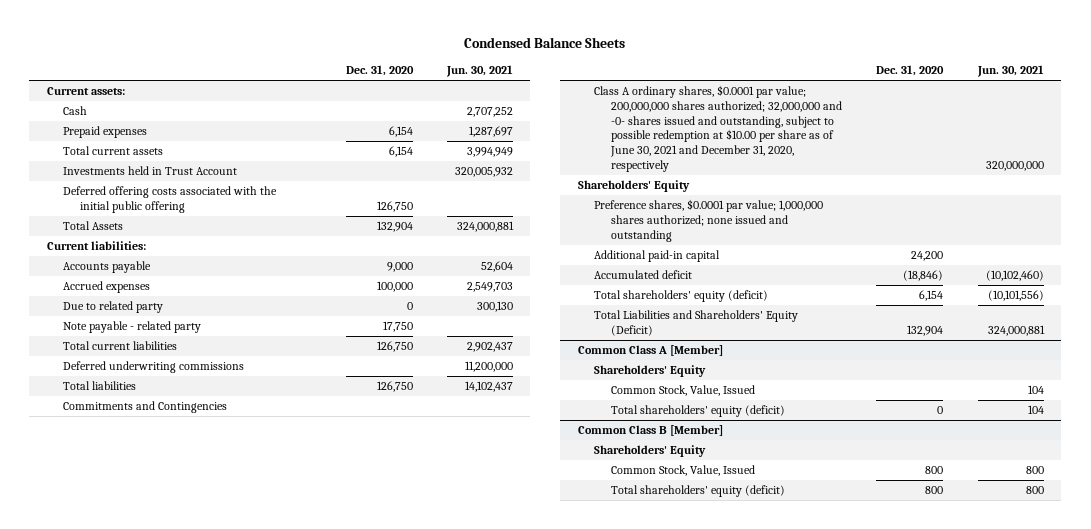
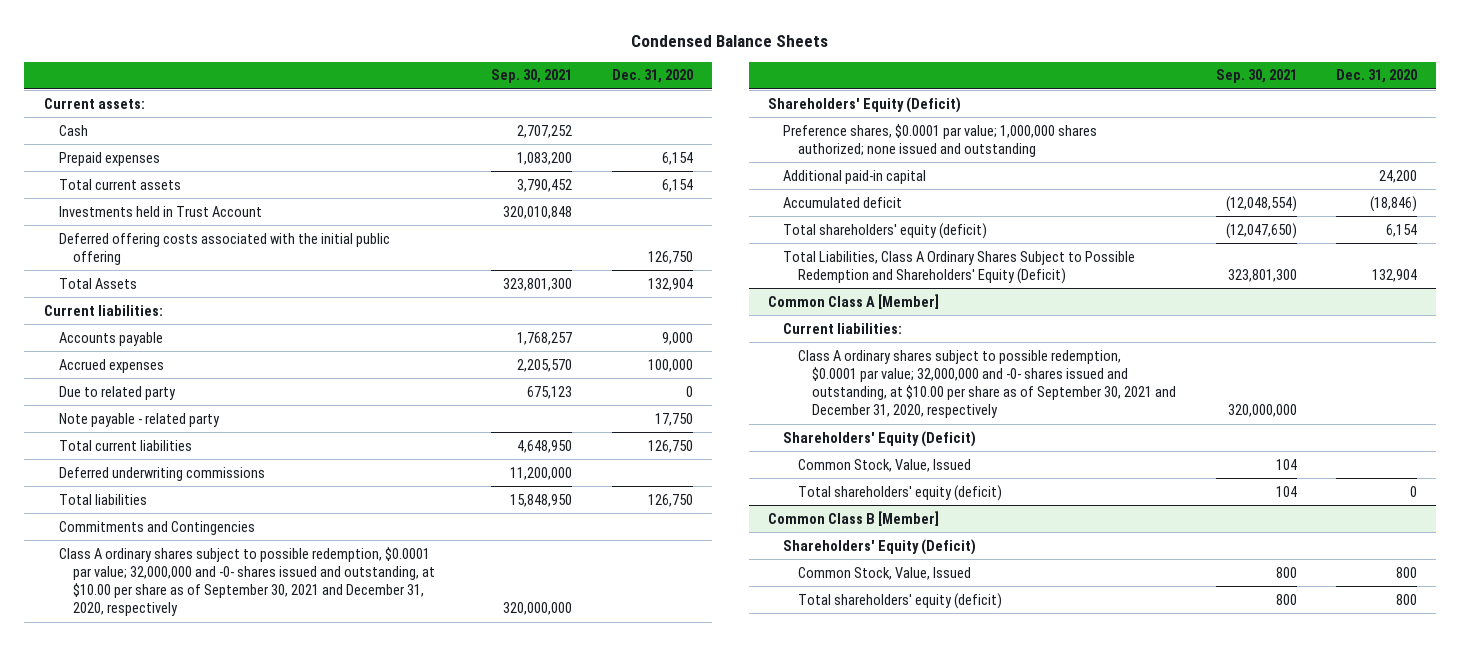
[446,65,514,78] Jun. 30, 2021 -> none
none -> [491,69,573,84] Sep. 30, 2021
[594,85,842,172] Class A ordinary shares, $0.0001 par value; 200,000,000 shares authorized; 32,000,000 and -0- shares issued and outstanding, subject to possible redemption at $10.00 per share as of June 30, 2021 and December 31, 2020, respectively -> [58,546,436,617] Class A ordinary shares subject to possible redemption, $0.0001 par value; 32,000,000 and -0- shares issued and outstanding, at $10.00 per share as of September 30, 2021 and December 31, 2020, respectively
[577,180,690,193] Shareholders' Equity -> [768,96,962,113] Shareholders' Equity (Deficit)
[594,310,799,336] Total Liabilities and Shareholders' Equity (Deficit) -> [783,250,1136,284] Total Liabilities, Class A Ordinary Shares Subject to Possible Redemption and Shareholders' Equity (Deficit)
none -> [783,322,903,334] Current liabilities:
none -> [797,349,1177,419] Class A ordinary shares subject to possible redemption, $0.0001 par value; 32,000,000 and -0- shares issued and outstanding, at $10.00 per share as of September 30, 2021 and December 31, 2020, respectively
[594,365,707,378] Shareholders' Equity -> [783,430,977,447] Shareholders' Equity (Deficit)
[594,445,707,458] Shareholders' Equity -> [783,538,977,555] Shareholders' Equity (Deficit)

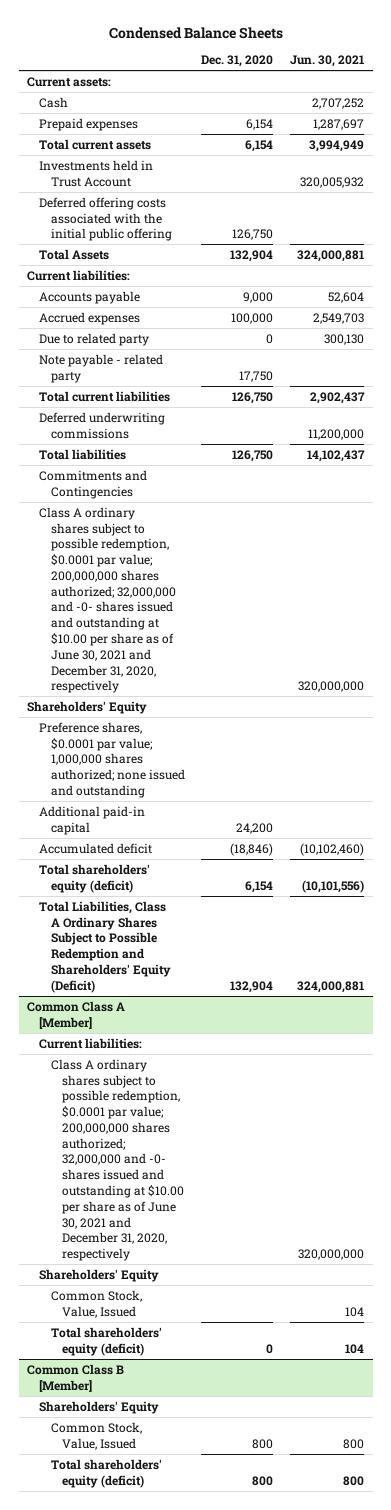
[491,69,573,84] Sep. 30, 2021 -> none
none -> [290,55,365,68] Jun. 30, 2021
[58,546,436,617] Class A ordinary shares subject to possible redemption, $0.0001 par value; 32,000,000 and -0- shares issued and outstanding, at $10.00 per share as of September 30, 2021 and December 31, 2020, respectively -> [38,506,176,694] Class A ordinary shares subject to possible redemption, $0.0001 par value; 200,000,000 shares authorized; 32,000,000 and -0- shares issued and outstanding at $10.00 per share as of June 30, 2021 and December 31, 2020, respectively
[768,96,962,113] Shareholders' Equity (Deficit) -> [27,700,148,714] Shareholders' Equity
[797,349,1177,419] Class A ordinary shares subject to possible redemption, $0.0001 par value; 32,000,000 and -0- shares issued and outstanding, at $10.00 per share as of September 30, 2021 and December 31, 2020, respectively -> [50,1058,185,1262] Class A ordinary shares subject to possible redemption, $0.0001 par value; 200,000,000 shares authorized; 32,000,000 and -0- shares issued and outstanding at $10.00 per share as of June 30, 2021 and December 31, 2020, respectively
[783,430,977,447] Shareholders' Equity (Deficit) -> [38,1268,159,1282] Shareholders' Equity
[783,538,977,555] Shareholders' Equity (Deficit) -> [38,1400,159,1414] Shareholders' Equity

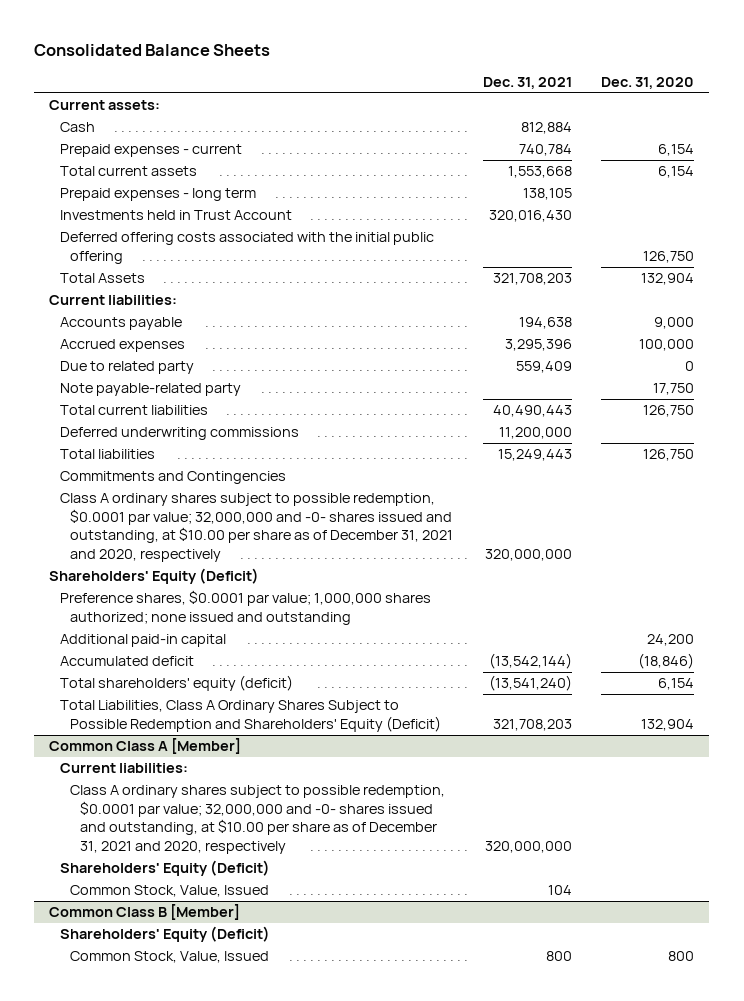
[108,26,283,39] Condensed Balance Sheets -> [34,44,271,57] Consolidated Balance Sheets
[290,55,365,68] Jun. 30, 2021 -> none
none -> [482,77,572,90] Dec. 31, 2021
[38,117,138,131] Prepaid expenses -> [59,144,242,158] Prepaid expenses - current
none -> [59,188,256,202] Prepaid expenses - long term
[38,353,163,383] Note payable - related party -> [59,383,241,397] Note payable-related party
[38,506,176,694] Class A ordinary shares subject to possible redemption, $0.0001 par value; 200,000,000 shares authorized; 32,000,000 and -0- shares issued and outstanding at $10.00 per share as of June 30, 2021 and December 31, 2020, respectively -> [59,493,454,563] Class A ordinary shares subject to possible redemption, $0.0001 par value; 32,000,000 and -0- shares issued and outstanding, at $10.00 per share as of December 31, 2021 and 2020, respectively
[27,700,148,714] Shareholders' Equity -> [49,568,260,585] Shareholders' Equity (Deficit)
[50,1058,185,1262] Class A ordinary shares subject to possible redemption, $0.0001 par value; 200,000,000 shares authorized; 32,000,000 and -0- shares issued and outstanding at $10.00 per share as of June 30, 2021 and December 31, 2020, respectively -> [70,785,446,855] Class A ordinary shares subject to possible redemption, $0.0001 par value; 32,000,000 and -0- shares issued and outstanding, at $10.00 per share as of December 31, 2021 and 2020, respectively
[38,1268,159,1282] Shareholders' Equity -> [59,860,270,877] Shareholders' Equity (Deficit)
[50,1326,162,1356] Total shareholders' equity (deficit) -> none
[38,1400,159,1414] Shareholders' Equity -> [59,926,270,943] Shareholders' Equity (Deficit)
[50,1458,162,1488] Total shareholders' equity (deficit) -> none

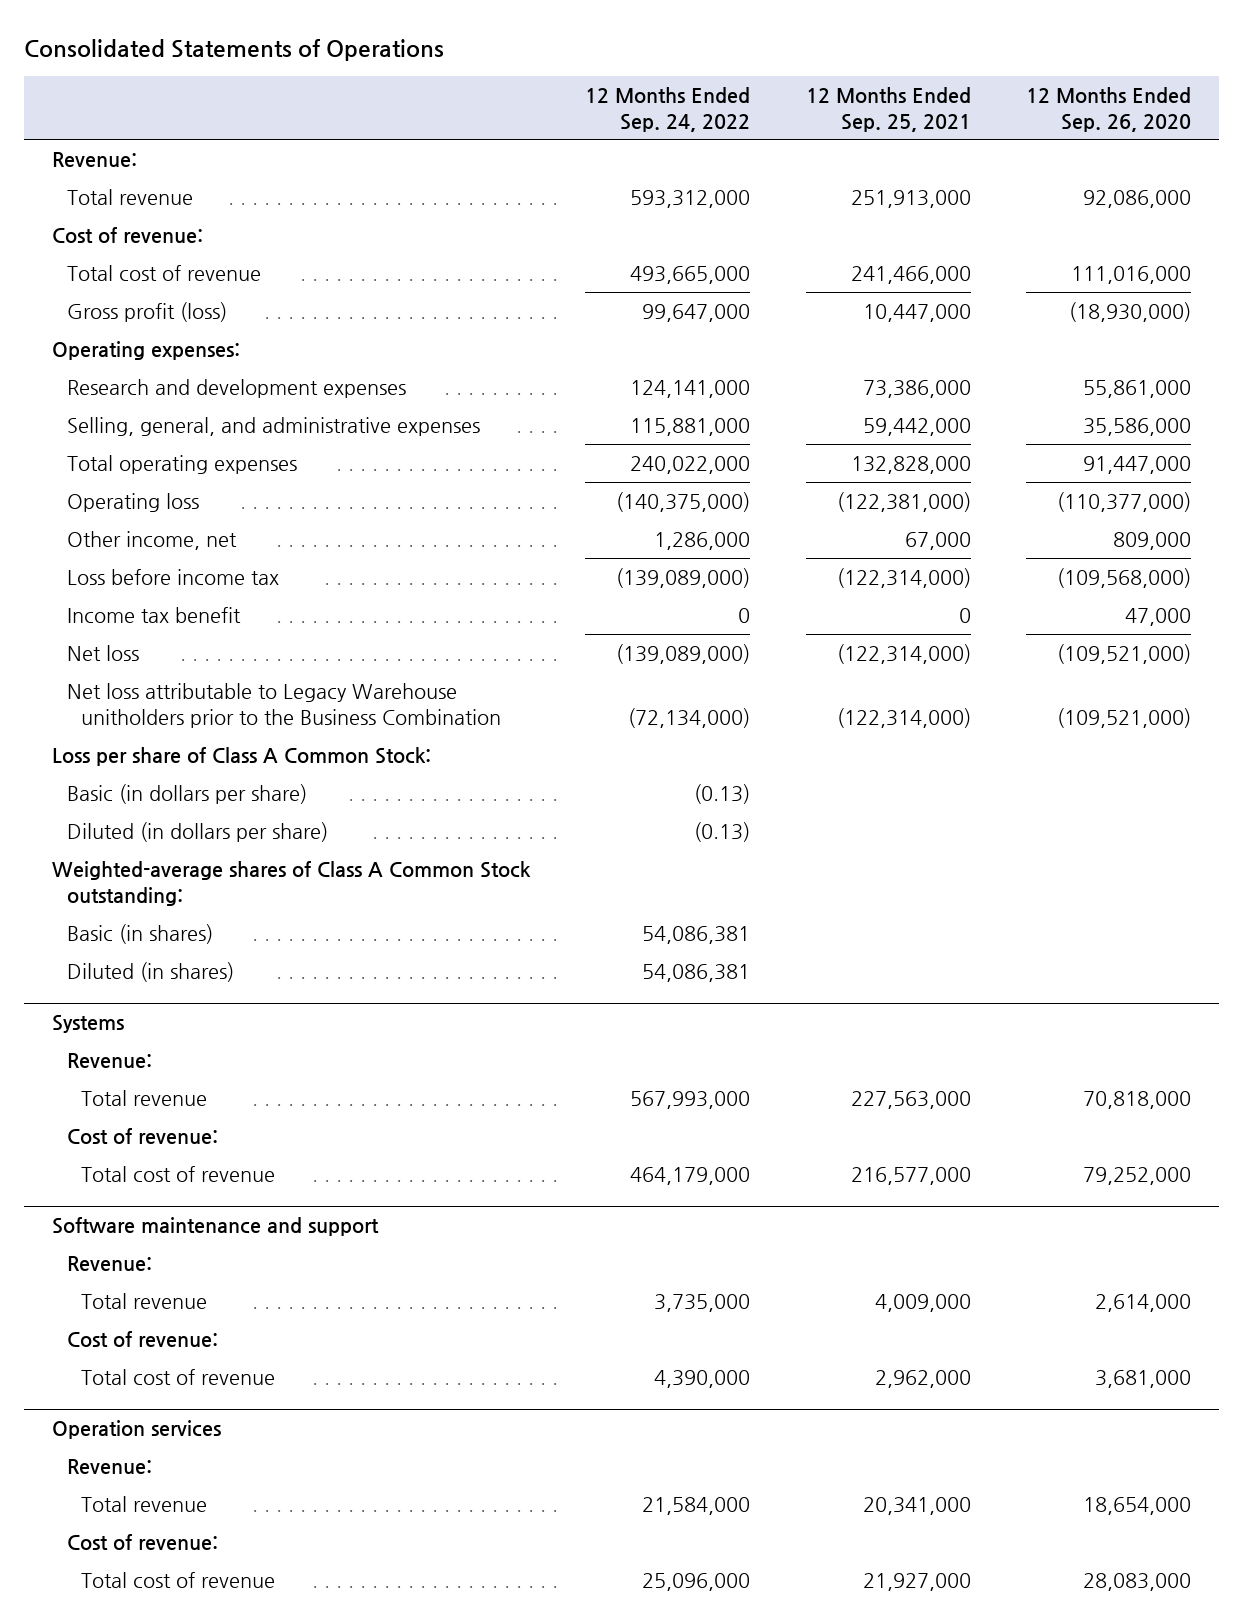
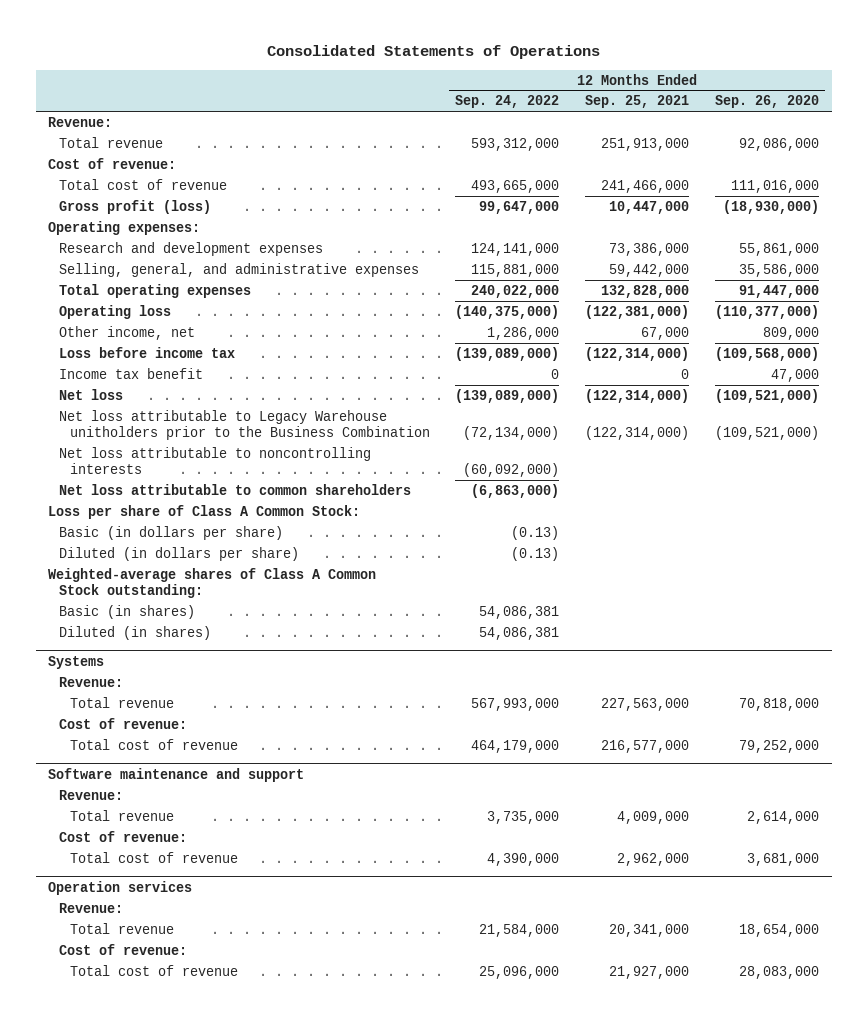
none -> [59,446,372,474] Net loss attributable to noncontrolling interests
none -> [59,483,412,495] Net loss attributable to common shareholders

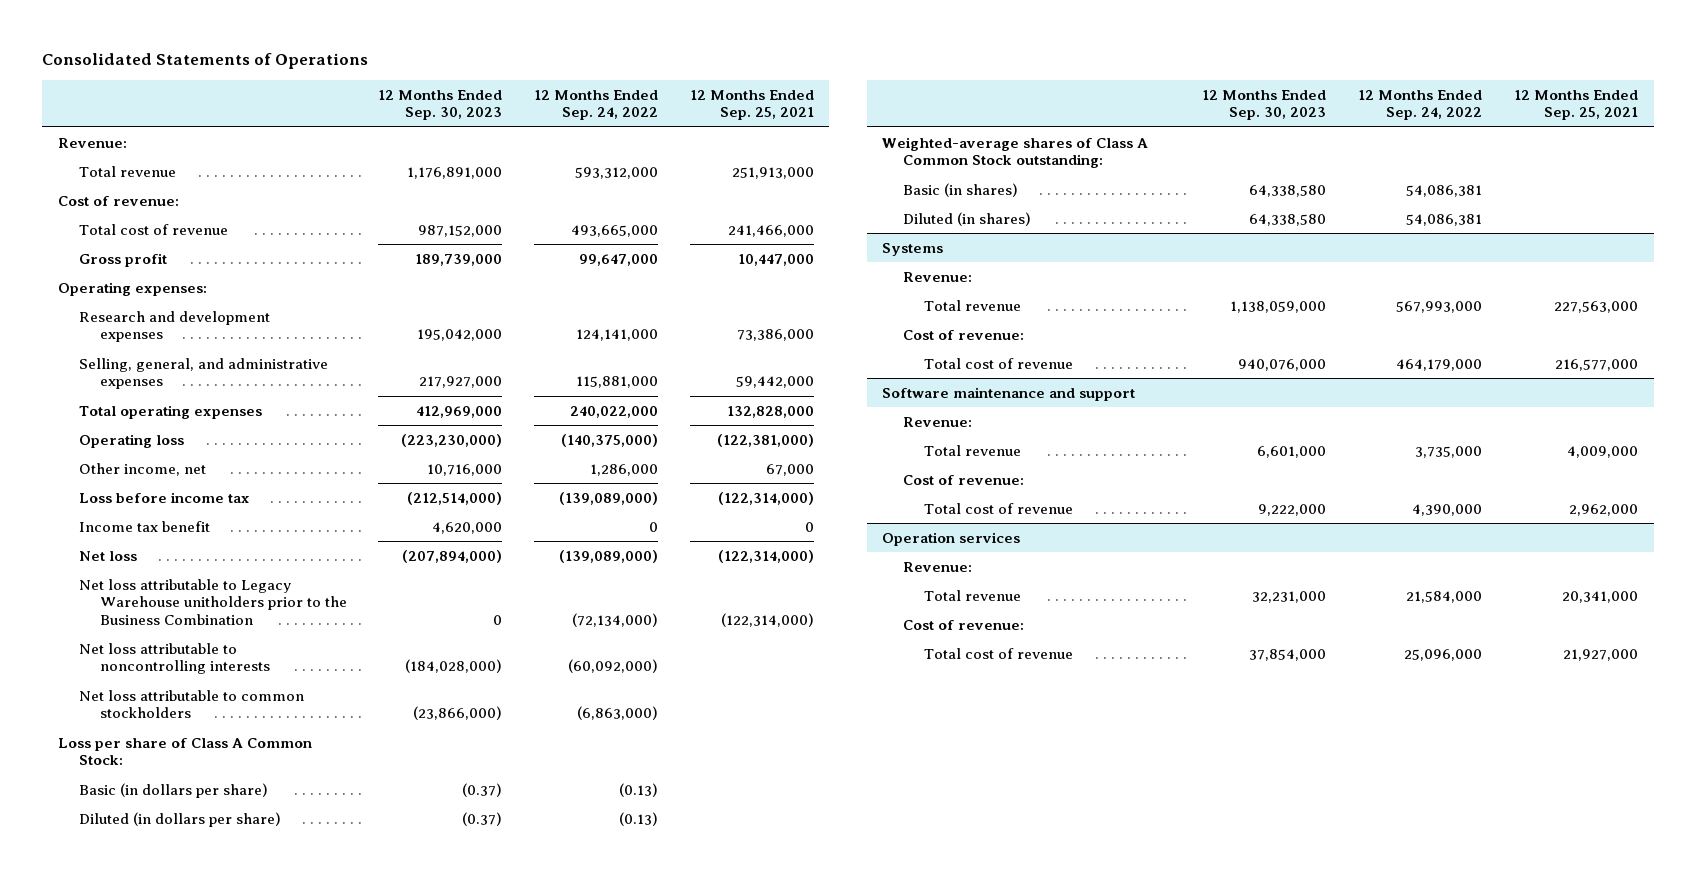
[714,95,819,109] Sep. 26, 2020 -> none
none -> [378,89,503,121] 12 Months Ended Sep. 30, 2023
[59,199,212,214] Gross profit (loss) -> [78,252,167,267] Gross profit
[59,483,412,495] Net loss attributable to common shareholders -> [78,689,304,719] Net loss attributable to common stockholders

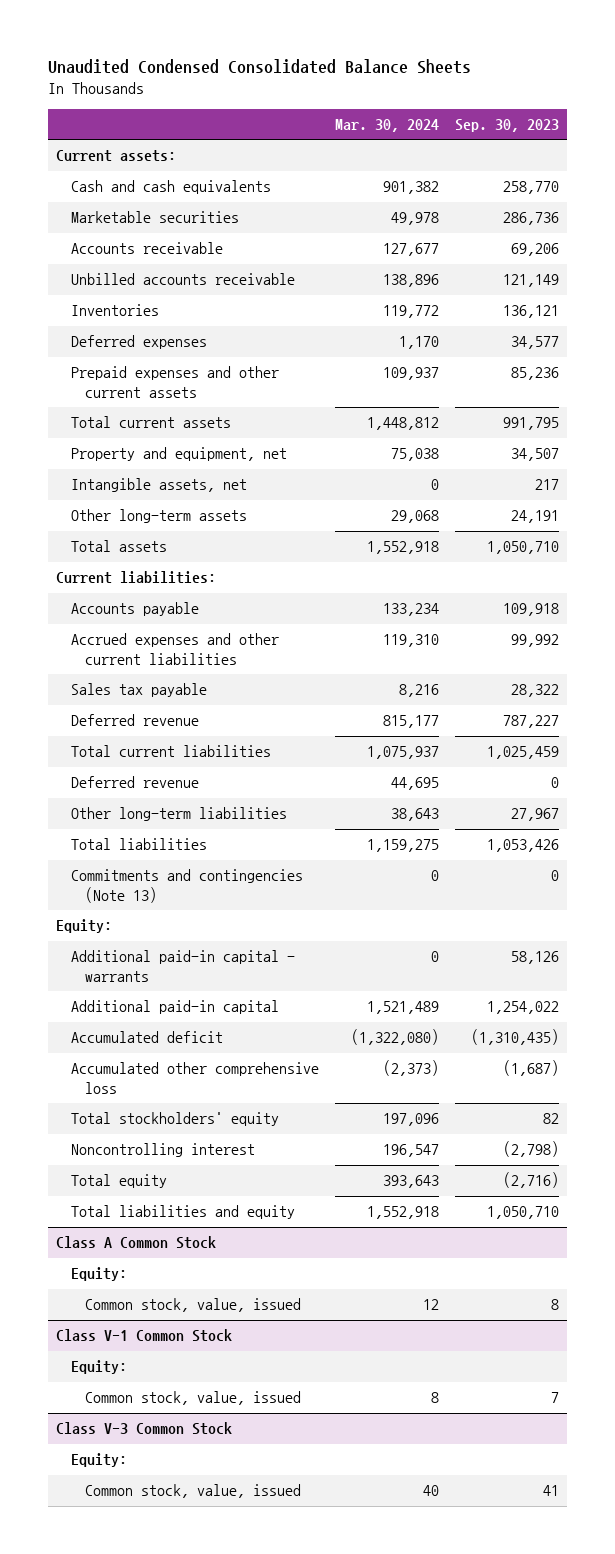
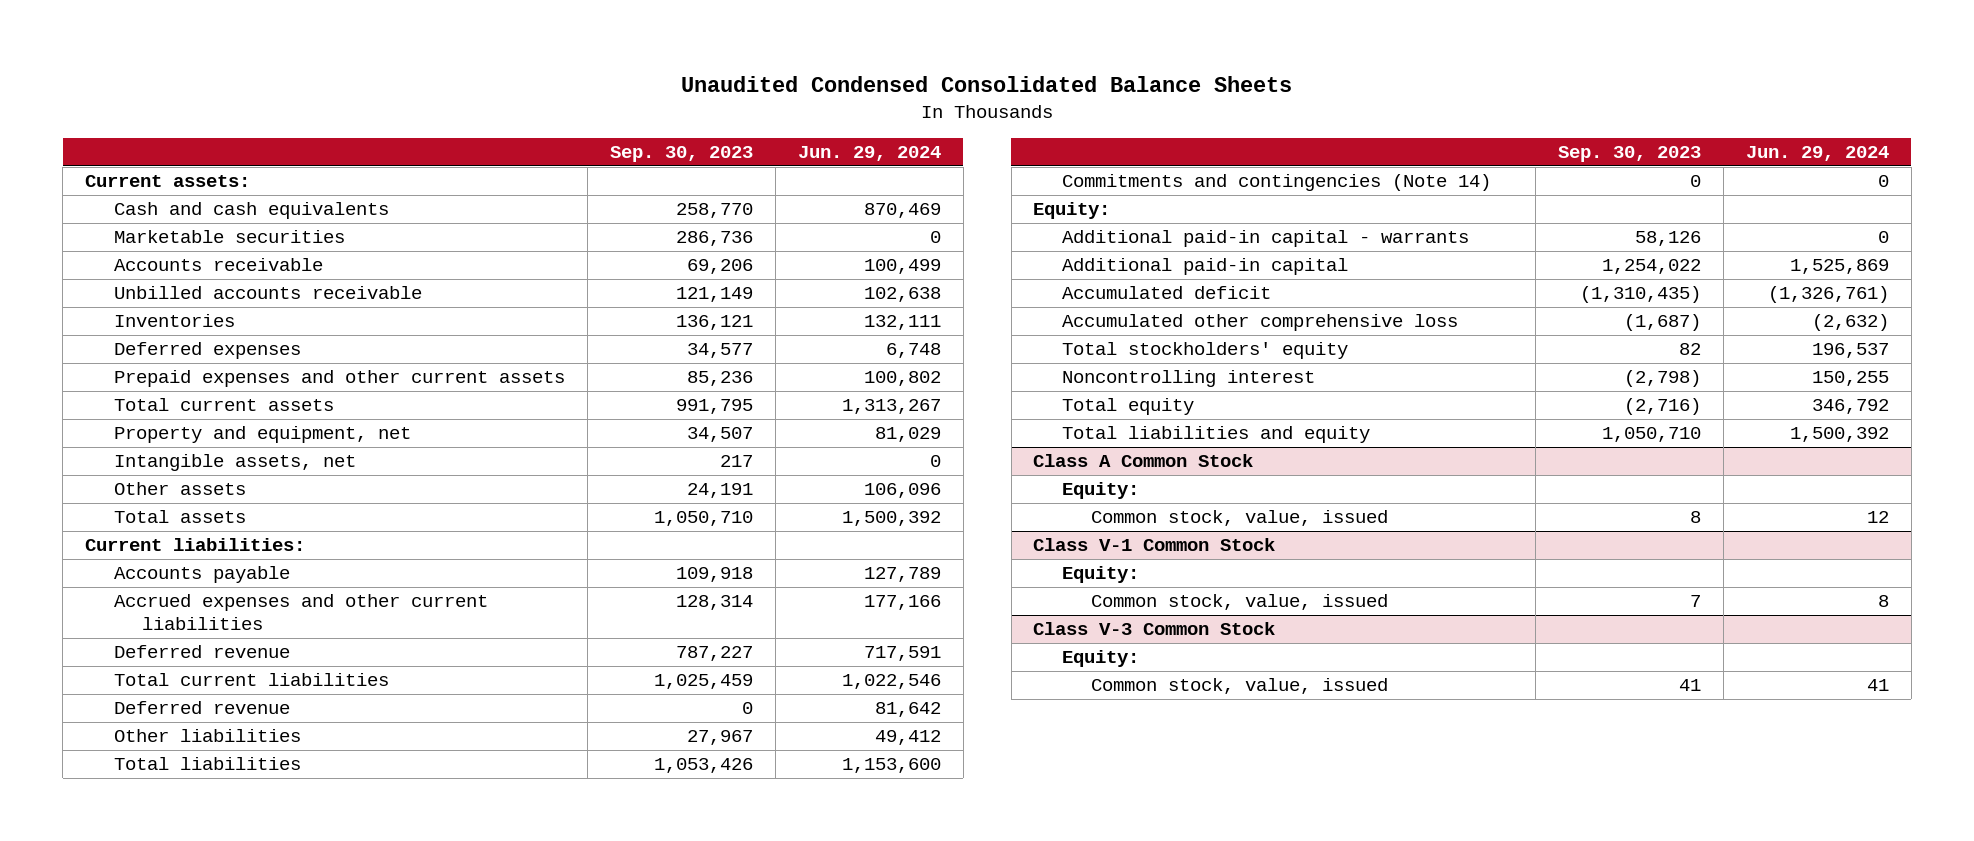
[334,118,439,132] Mar. 30, 2024 -> none
none -> [797,145,941,161] Jun. 29, 2024
[70,509,247,524] Other long-term assets -> [113,482,246,496] Other assets
[70,683,207,698] Sales tax payable -> none
[511,634,560,648] 99,992 -> [675,595,753,611] 128,314
[70,807,287,822] Other long-term liabilities -> [113,729,301,743] Other liabilities
[70,869,303,903] Commitments and contingencies (Note 13) -> [1062,174,1492,192] Commitments and contingencies (Note 14)

